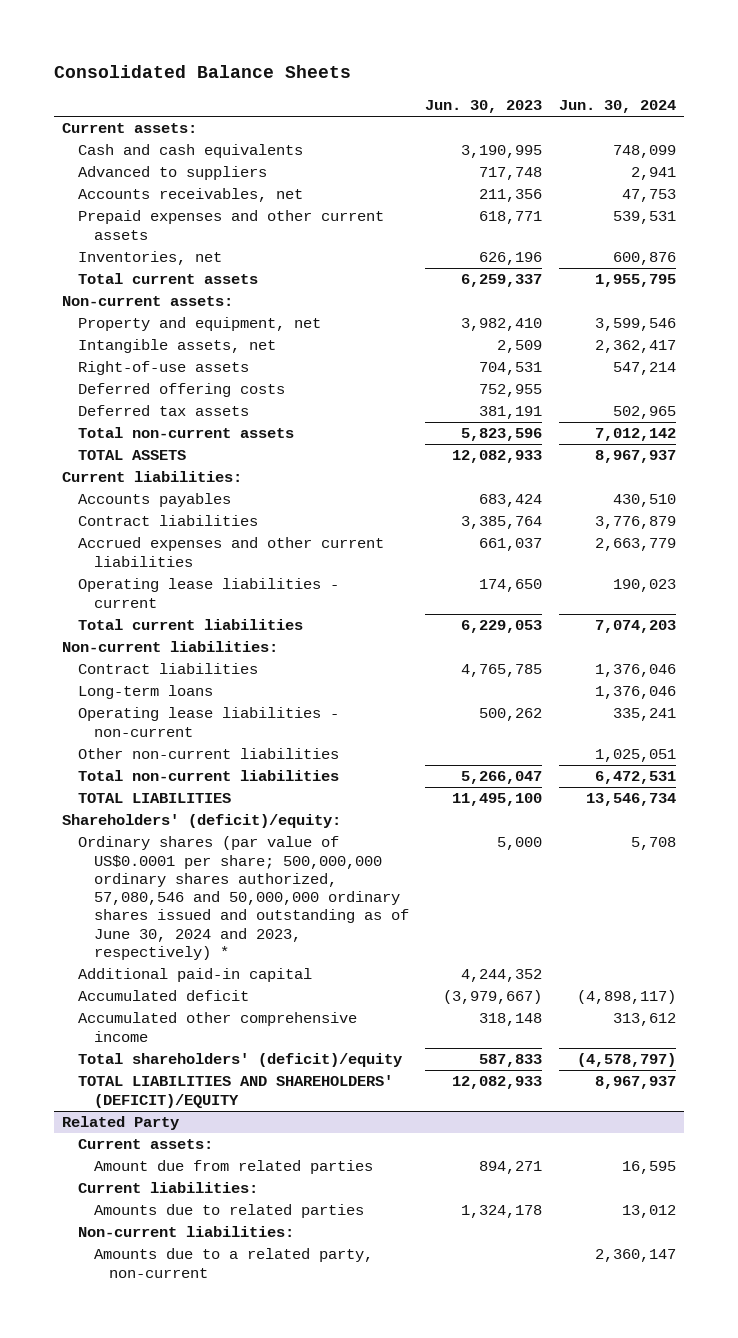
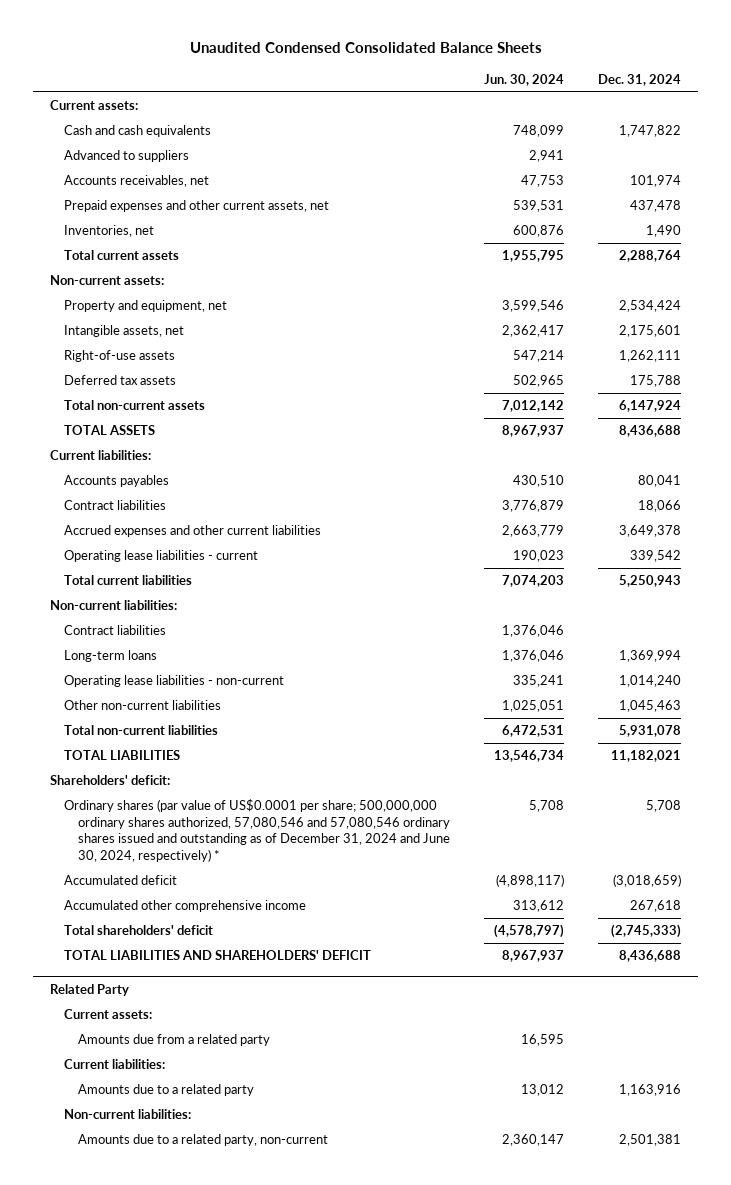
[54,65,352,79] Consolidated Balance Sheets -> [189,42,542,54] Unaudited Condensed Consolidated Balance Sheets
[425,100,543,114] Jun. 30, 2023 -> none
none -> [598,73,682,86] Dec. 31, 2024
[78,210,385,240] Prepaid expenses and other current assets -> [63,200,329,213] Prepaid expenses and other current assets, net
[78,383,286,398] Deferred offering costs -> none
[78,968,313,983] Additional paid-in capital -> none
[62,814,342,829] Shareholders' (deficit)/equity: -> [50,775,171,786] Shareholders' deficit:
[78,836,409,961] Ordinary shares (par value of US$0.0001 per share; 500,000,000 ordinary shares authorized, 57,080,546 and 50,000,000 ordinary shares issued and outstanding as of June 30, 2024 and 2023, respectively) * -> [63,799,450,862] Ordinary shares (par value of US$0.0001 per share; 500,000,000 ordinary shares authorized, 57,080,546 and 57,080,546 ordinary shares issued and outstanding as of December 31, 2024 and June 30, 2024, respectively) *
[78,1053,403,1068] Total shareholders' (deficit)/equity -> [63,925,213,936] Total shareholders' deficit
[78,1075,394,1108] TOTAL LIABILITIES AND SHAREHOLDERS' (DEFICIT)/EQUITY -> [63,950,371,961] TOTAL LIABILITIES AND SHAREHOLDERS' DEFICIT
[93,1160,373,1175] Amount due from related parties -> [77,1034,270,1047] Amounts due from a related party
[93,1204,364,1219] Amounts due to related parties -> [77,1084,254,1097] Amounts due to a related party

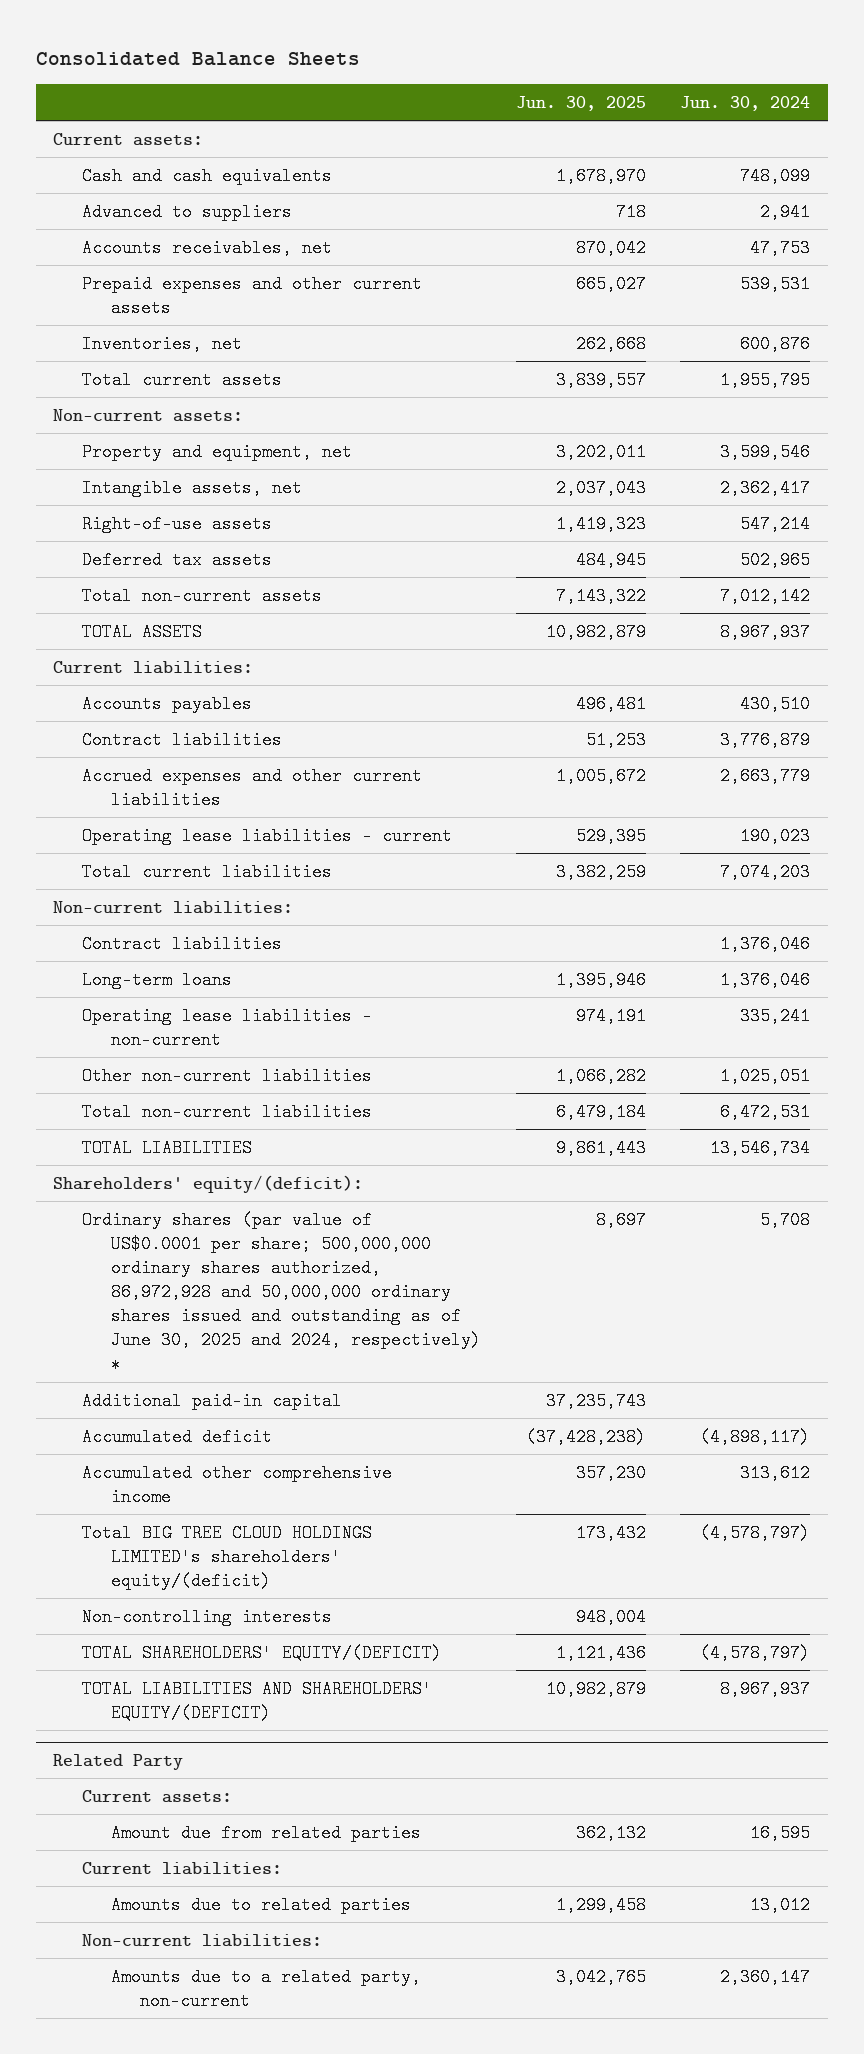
[189,42,542,54] Unaudited Condensed Consolidated Balance Sheets -> [36,52,361,67] Consolidated Balance Sheets
[598,73,682,86] Dec. 31, 2024 -> none
none -> [515,96,646,112] Jun. 30, 2025
[63,200,329,213] Prepaid expenses and other current assets, net -> [82,274,423,317] Prepaid expenses and other current assets
[50,775,171,786] Shareholders' deficit: -> [53,1174,364,1193] Shareholders' equity/(deficit):
[63,799,450,862] Ordinary shares (par value of US$0.0001 per share; 500,000,000 ordinary shares authorized, 57,080,546 and 57,080,546 ordinary shares issued and outstanding as of December 31, 2024 and June 30, 2024, respectively) * -> [82,1210,482,1374] Ordinary shares (par value of US$0.0001 per share; 500,000,000 ordinary shares authorized, 86,972,928 and 50,000,000 ordinary shares issued and outstanding as of June 30, 2025 and 2024, respectively) *
none -> [82,1391,343,1410] Additional paid-in capital
[63,925,213,936] Total shareholders' deficit -> [82,1523,373,1590] Total BIG TREE CLOUD HOLDINGS LIMITED's shareholders' equity/(deficit)
none -> [82,1607,333,1626] Non-controlling interests
none -> [82,1643,443,1662] TOTAL SHAREHOLDERS' EQUITY/(DEFICIT)
[63,950,371,961] TOTAL LIABILITIES AND SHAREHOLDERS' DEFICIT -> [82,1679,433,1722] TOTAL LIABILITIES AND SHAREHOLDERS' EQUITY/(DEFICIT)
[77,1034,270,1047] Amounts due from a related party -> [111,1823,422,1842] Amount due from related parties
[77,1084,254,1097] Amounts due to a related party -> [111,1895,412,1914] Amounts due to related parties

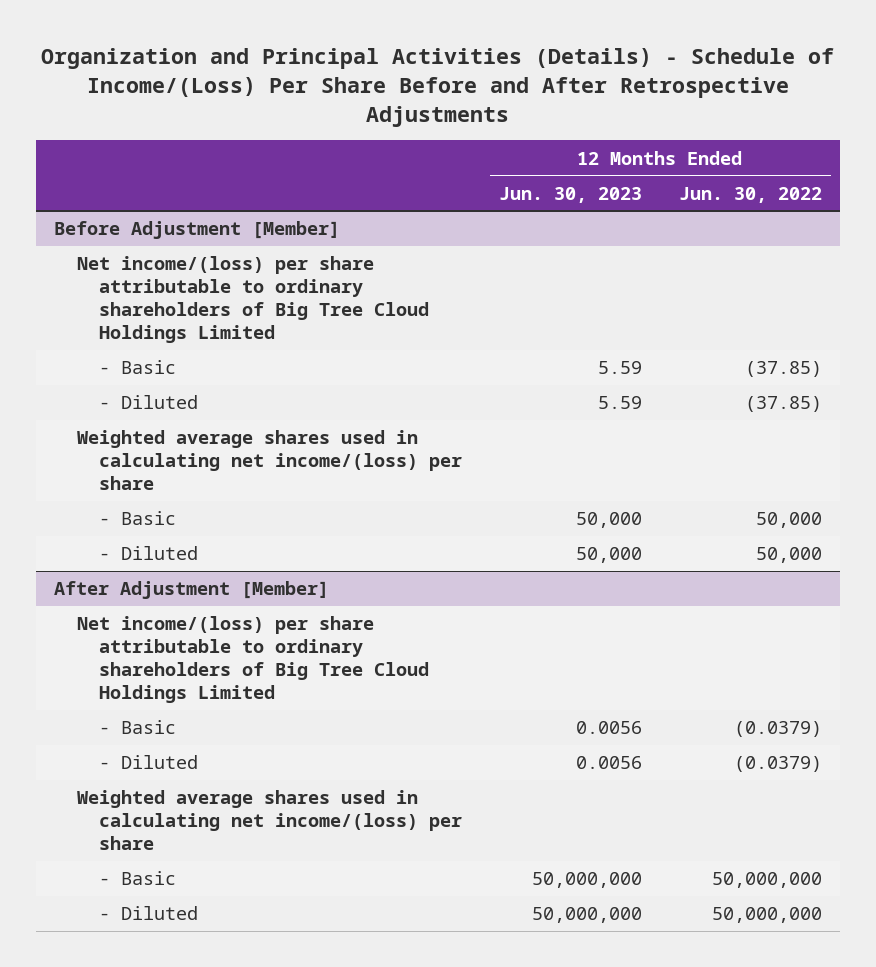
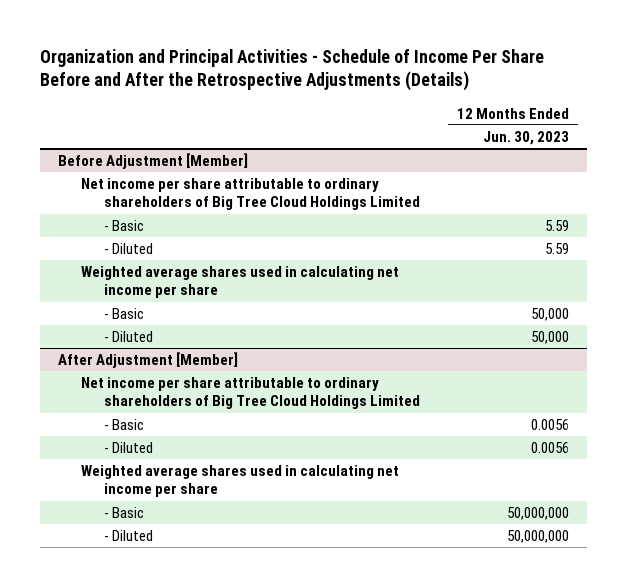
[40,48,834,127] Organization and Principal Activities (Details) - Schedule of Income/(Loss) Per Share Before and After Retrospective Adjustments -> [39,48,544,92] Organization and Principal Activities - Schedule of Income Per Share Before and After the Retrospective Adjustments (Details)
[678,186,822,203] Jun. 30, 2022 -> none
[76,256,430,344] Net income/(loss) per share attributable to ordinary shareholders of Big Tree Cloud Holdings Limited -> [81,178,421,211] Net income per share attributable to ordinary shareholders of Big Tree Cloud Holdings Limited
[76,430,463,491] Weighted average shares used in calculating net income/(loss) per share -> [81,266,400,299] Weighted average shares used in calculating net income per share
[76,616,430,704] Net income/(loss) per share attributable to ordinary shareholders of Big Tree Cloud Holdings Limited -> [81,377,421,410] Net income per share attributable to ordinary shareholders of Big Tree Cloud Holdings Limited
[76,790,463,851] Weighted average shares used in calculating net income/(loss) per share -> [81,465,400,498] Weighted average shares used in calculating net income per share

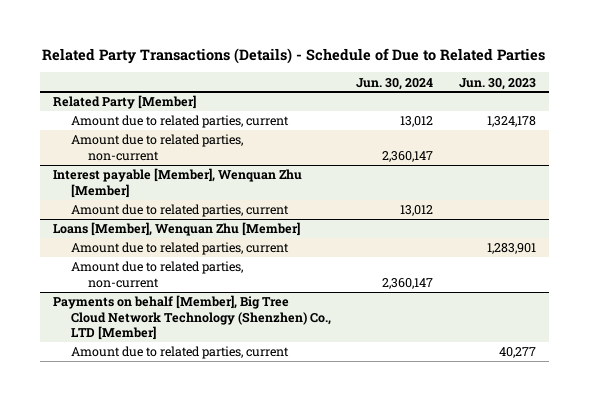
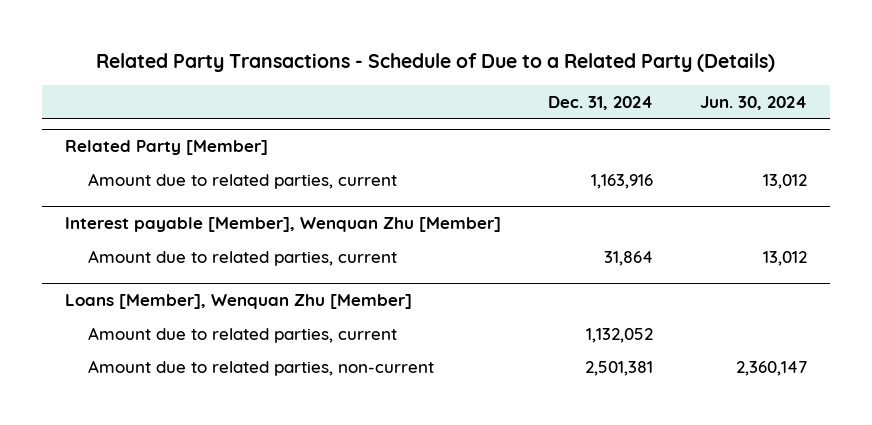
[42,47,546,64] Related Party Transactions (Details) - Schedule of Due to Related Parties -> [96,53,776,73] Related Party Transactions - Schedule of Due to a Related Party (Details)
[459,77,537,90] Jun. 30, 2023 -> none
none -> [548,95,654,110] Dec. 31, 2024
[70,134,243,161] Amount due to related parties, non-current -> none
[52,295,331,341] Payments on behalf [Member], Big Tree Cloud Network Technology (Shenzhen) Co., LTD [Member] -> none
[70,346,289,360] Amount due to related parties, current -> none

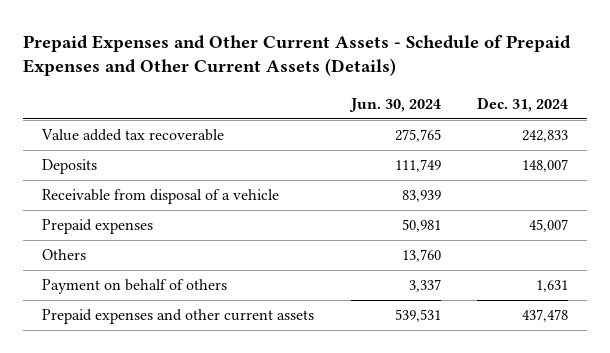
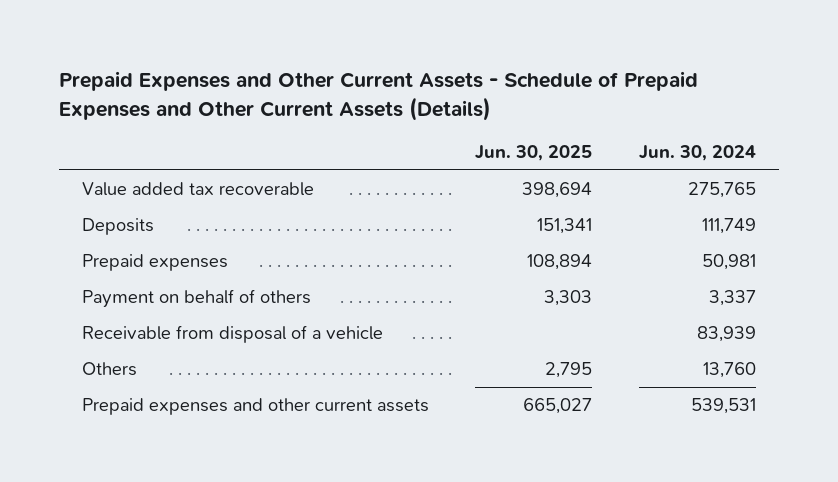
[477,96,569,112] Dec. 31, 2024 -> none
none -> [475,145,593,162] Jun. 30, 2025
[41,189,279,205] Receivable from disposal of a vehicle -> [82,325,384,344] Receivable from disposal of a vehicle
[41,249,86,261] Others -> [82,362,138,377] Others

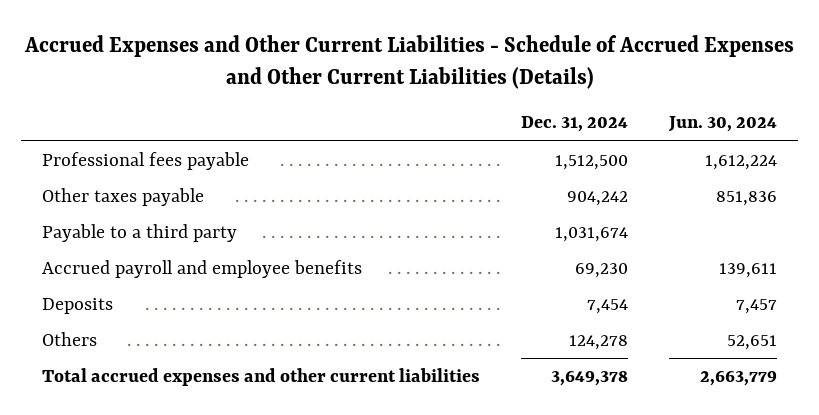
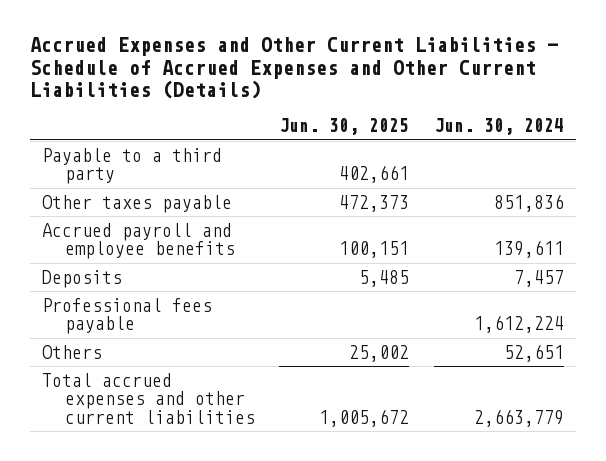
[521,116,629,133] Dec. 31, 2024 -> none
none -> [279,118,410,136] Jun. 30, 2025
[41,187,204,206] Other taxes payable -> [42,194,233,213] Other taxes payable
[41,151,249,170] Professional fees payable -> [42,297,213,335] Professional fees payable

